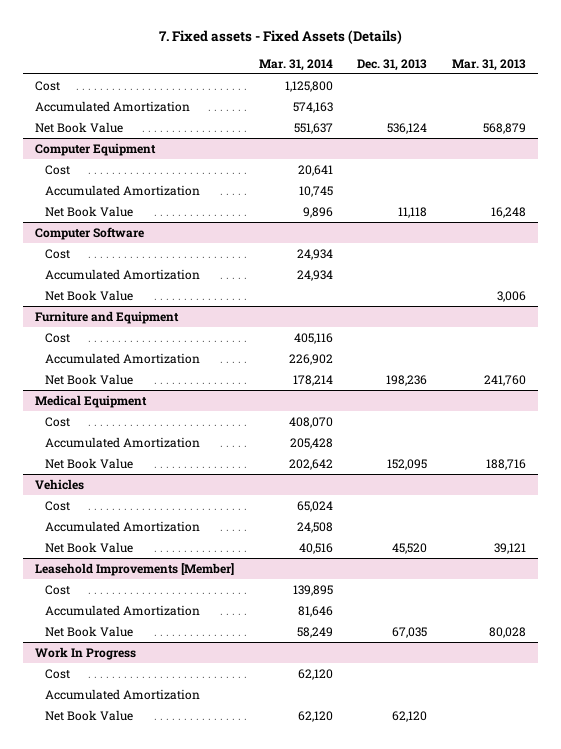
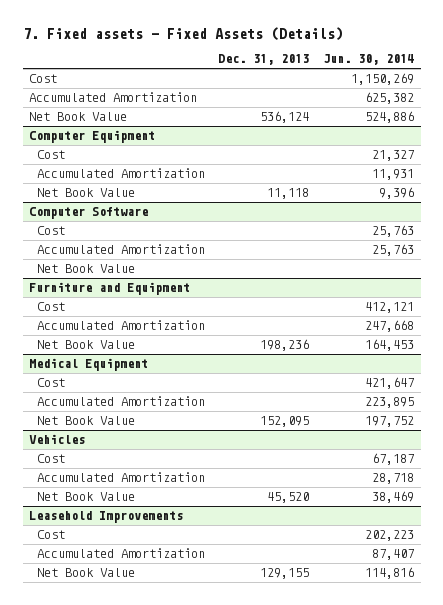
[258,58,333,71] Mar. 31, 2014 -> none
[451,58,526,71] Mar. 31, 2013 -> none
none -> [322,54,414,66] Jun. 30, 2014
[35,562,235,576] Leasehold Improvements [Member] -> [29,511,184,524] Leasehold Improvements
[35,646,137,660] Work In Progress -> none
[44,668,70,679] Cost -> none
[44,688,200,700] Accumulated Amortization -> none
[44,709,133,721] Net Book Value -> none
[392,626,428,638] 67,035 -> [260,568,310,580] 129,155

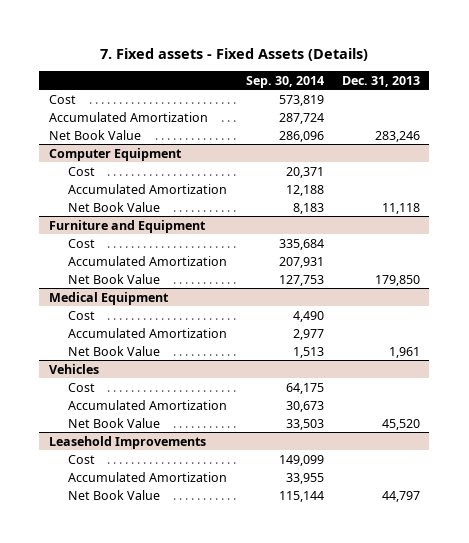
[322,54,414,66] Jun. 30, 2014 -> none
none -> [245,75,324,88] Sep. 30, 2014
[260,111,310,124] 536,124 -> [375,130,421,142] 283,246
[29,207,149,220] Computer Software -> none
[36,226,65,236] Cost -> none
[36,244,205,255] Accumulated Amortization -> none
[36,264,135,274] Net Book Value -> none
[260,339,310,352] 198,236 -> [375,274,421,286] 179,850
[260,416,310,428] 152,095 -> [389,346,421,358] 1,961
[260,568,310,580] 129,155 -> [382,490,421,502] 44,797

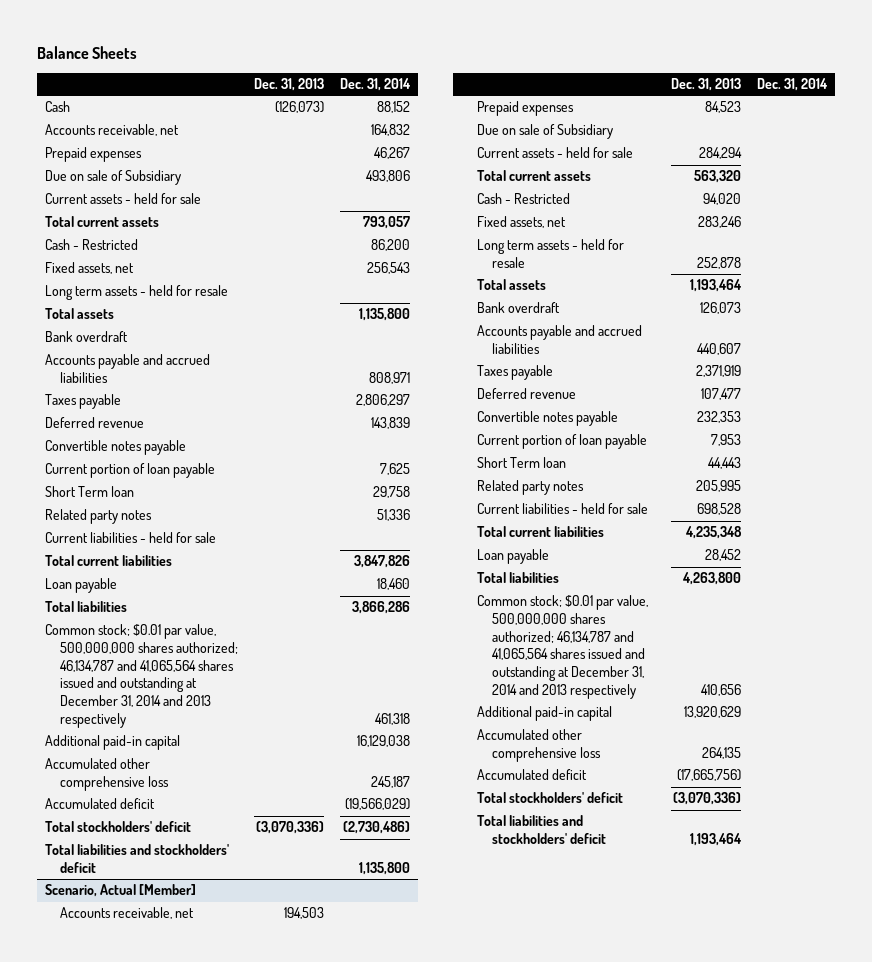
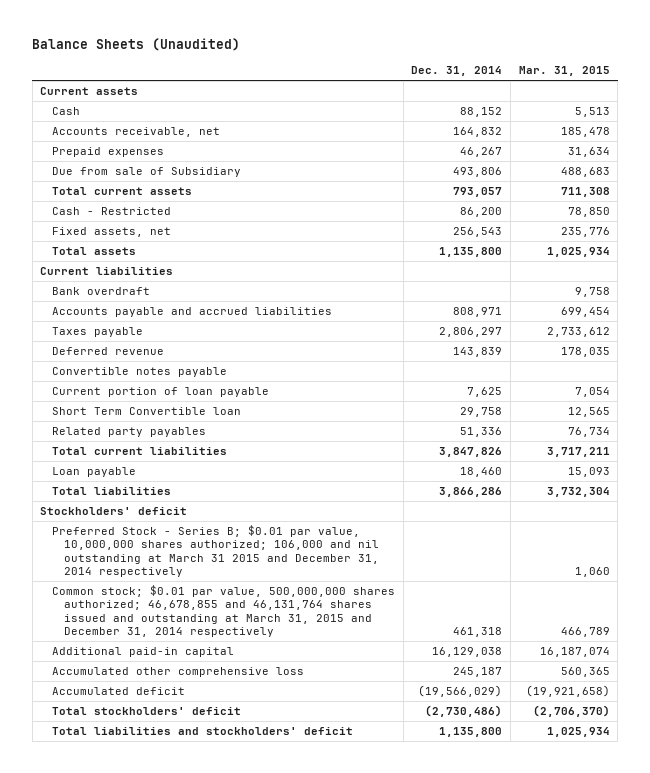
[36,45,137,59] Balance Sheets -> [32,38,241,52] Balance Sheets (Unaudited)
[254,78,325,92] Dec. 31, 2013 -> none
none -> [518,66,610,77] Mar. 31, 2015
none -> [40,87,139,96] Current assets
[44,193,201,205] Current assets - held for sale -> none
[44,170,181,186] Due on sale of Subsidiary -> [52,167,242,178] Due from sale of Subsidiary
[44,285,228,301] Long term assets - held for resale -> none
none -> [40,267,174,276] Current liabilities
[44,532,216,544] Current liabilities - held for sale -> none
[44,486,134,498] Short Term loan -> [52,407,242,416] Short Term Convertible loan
[44,509,152,525] Related party notes -> [52,427,207,438] Related party payables
none -> [40,507,188,516] Stockholders' deficit
none -> [52,525,380,578] Preferred Stock - Series B; $0.01 par value, 10,000,000 shares authorized; 106,000 and nil outstanding at March 31 2015 and December 31, 2014 respectively
[44,624,239,728] Common stock; $0.01 par value, 500,000,000 shares authorized; 46,134,787 and 41,065,564 shares issued and outstanding at December 31, 2014 and 2013 respectively -> [52,585,396,638] Common stock; $0.01 par value, 500,000,000 shares authorized; 46,678,855 and 46,131,764 shares issued and outstanding at March 31, 2015 and December 31, 2014 respectively
[44,884,196,898] Scenario, Actual [Member] -> none
[60,907,195,920] Accounts receivable, net -> none
[476,101,574,117] Prepaid expenses -> none
[476,124,613,140] Due on sale of Subsidiary -> none
[476,147,633,159] Current assets - held for sale -> none
[476,170,591,182] Total current assets -> none
[476,193,570,205] Cash - Restricted -> none
[476,216,566,229] Fixed assets, net -> none
[476,239,624,269] Long term assets - held for resale -> none
[476,279,546,291] Total assets -> none
[476,302,560,314] Bank overdraft -> none
[476,325,642,355] Accounts payable and accrued liabilities -> none
[476,365,553,381] Taxes payable -> none
[476,388,576,400] Deferred revenue -> none
[476,411,618,427] Convertible notes payable -> none
[476,434,647,450] Current portion of loan payable -> none
[476,457,566,469] Short Term loan -> none
[476,480,584,496] Related party notes -> none
[476,503,648,515] Current liabilities - held for sale -> none
[476,526,604,538] Total current liabilities -> none
[476,549,549,565] Loan payable -> none
[476,572,559,584] Total liabilities -> none
[476,595,648,699] Common stock; $0.01 par value, 500,000,000 shares authorized; 46,134,787 and 41,065,564 shares issued and outstanding at December 31, 2014 and 2013 respectively -> none
[476,706,612,722] Additional paid-in capital -> none
[476,729,602,763] Accumulated other comprehensive loss -> none
[476,769,587,781] Accumulated deficit -> none
[476,792,623,804] Total stockholders' deficit -> none
[476,815,607,845] Total liabilities and stockholders' deficit -> none

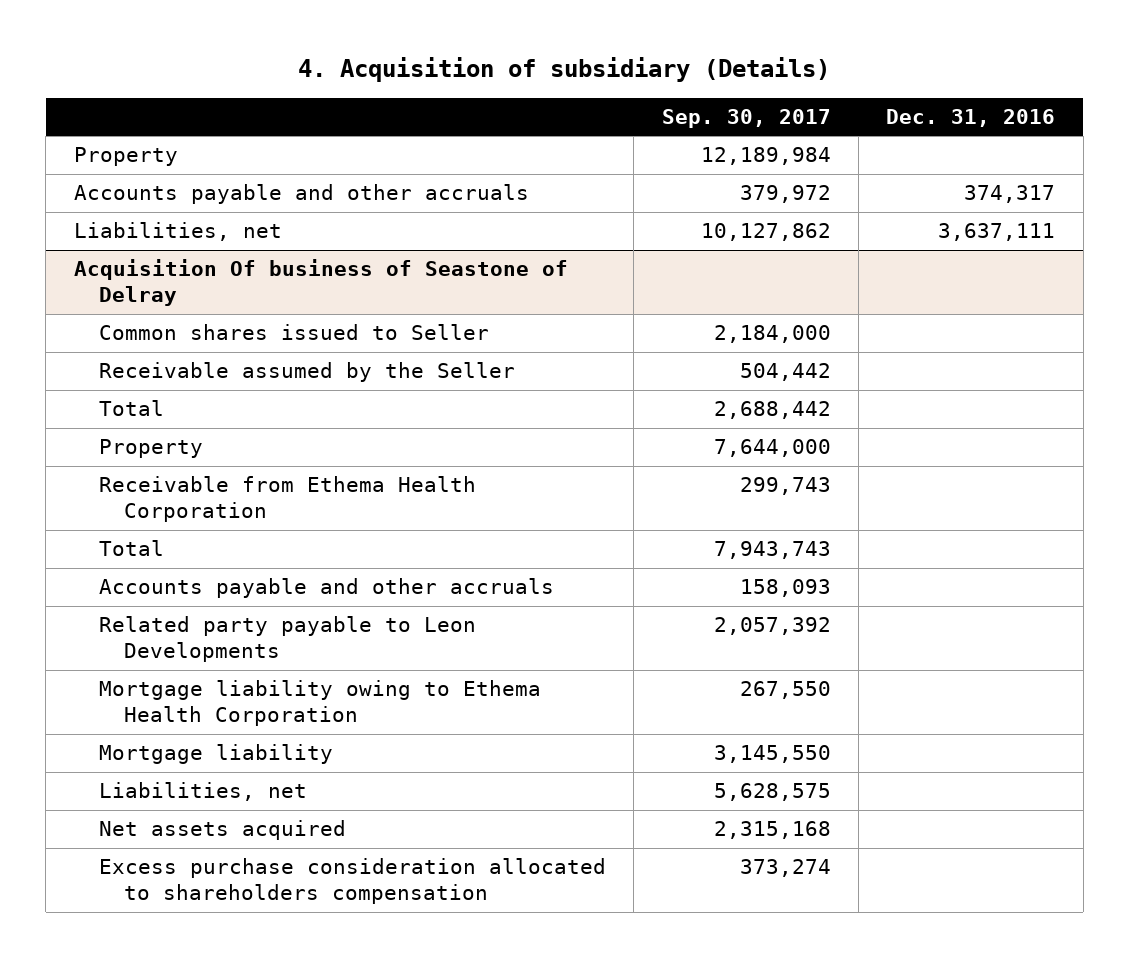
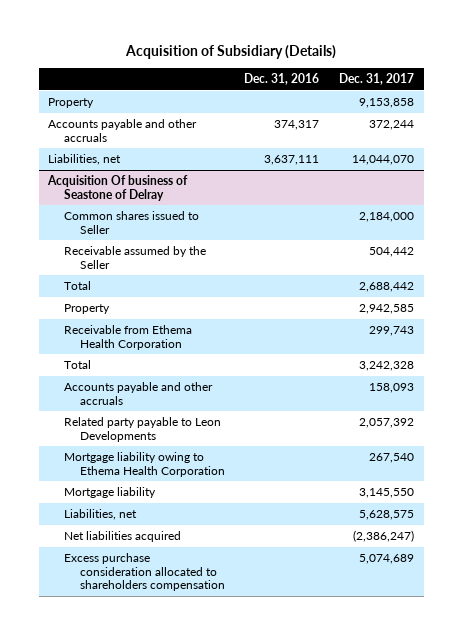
[298,57,831,83] 4. Acquisition of subsidiary (Details) -> [125,45,337,60] Acquisition of Subsidiary (Details)
[661,108,831,128] Sep. 30, 2017 -> none
none -> [339,72,415,85] Dec. 31, 2017
[98,820,346,841] Net assets acquired -> [64,530,182,542] Net liabilities acquired

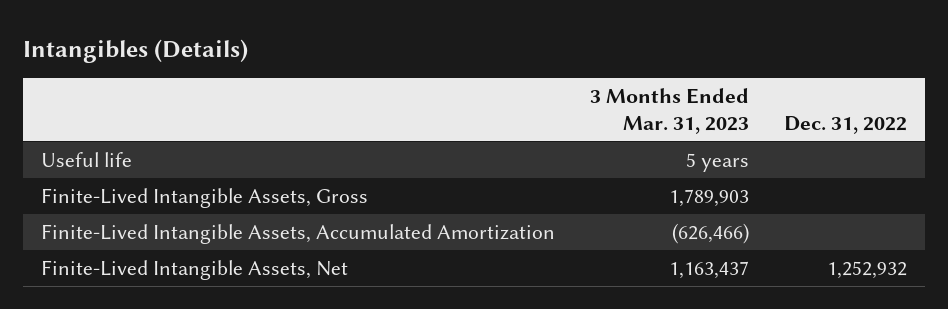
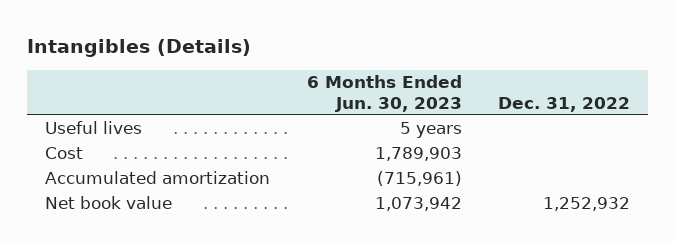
[589,87,749,134] 3 Months Ended Mar. 31, 2023 -> none
none -> [306,75,462,112] 6 Months Ended Jun. 30, 2023
[40,151,132,167] Useful life -> [45,121,143,135] Useful lives
[40,187,368,208] Finite-Lived Intangible Assets, Gross -> [45,147,84,160] Cost
[40,223,555,244] Finite-Lived Intangible Assets, Accumulated Amortization -> [45,171,271,185] Accumulated amortization
[40,259,348,280] Finite-Lived Intangible Assets, Net -> [45,196,173,210] Net book value

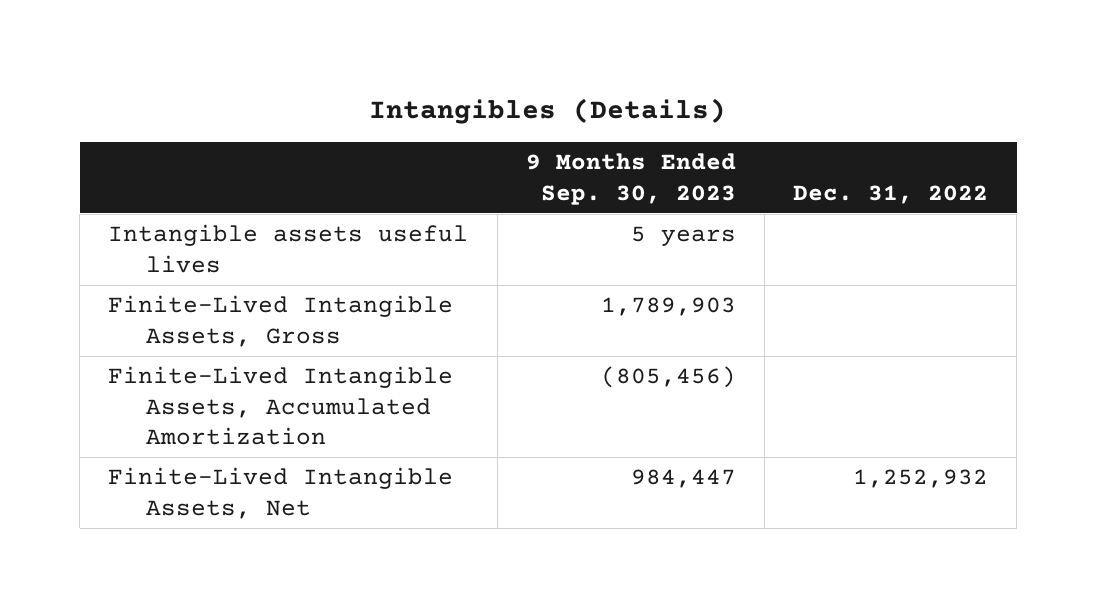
[306,75,462,112] 6 Months Ended Jun. 30, 2023 -> none
none -> [525,153,736,205] 9 Months Ended Sep. 30, 2023
[45,121,143,135] Useful lives -> [108,224,469,273] Intangible assets useful lives
[45,147,84,160] Cost -> [108,295,454,347] Finite-Lived Intangible Assets, Gross
[45,171,271,185] Accumulated amortization -> [108,366,454,446] Finite-Lived Intangible Assets, Accumulated Amortization
[45,196,173,210] Net book value -> [108,467,454,519] Finite-Lived Intangible Assets, Net

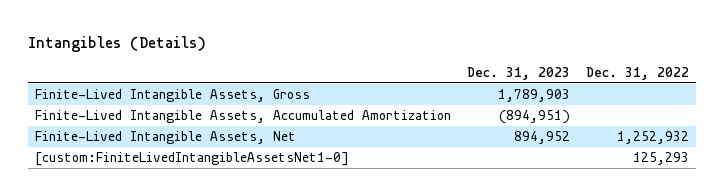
[525,153,736,205] 9 Months Ended Sep. 30, 2023 -> none
none -> [466,67,570,81] Dec. 31, 2023
[108,224,469,273] Intangible assets useful lives -> none
none -> [35,152,350,167] [custom:FiniteLivedIntangibleAssetsNet1-0]

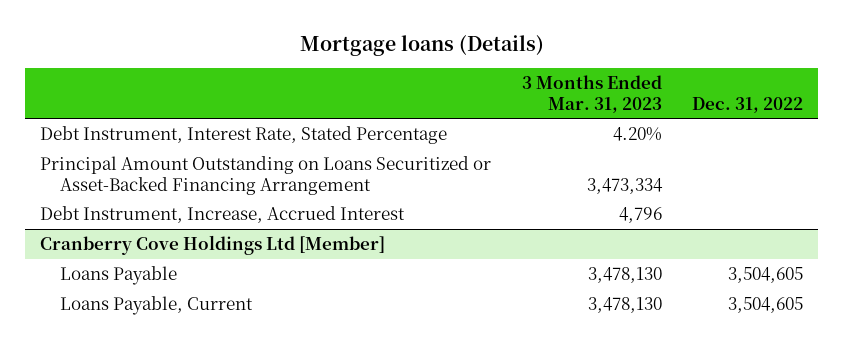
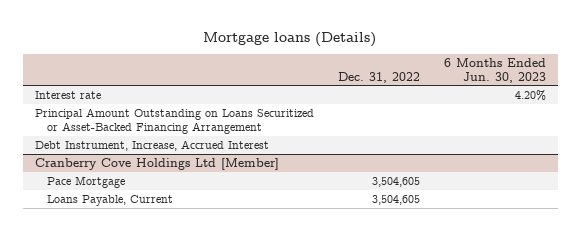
[521,74,662,113] 3 Months Ended Mar. 31, 2023 -> none
none -> [443,57,546,83] 6 Months Ended Jun. 30, 2023
[40,126,448,145] Debt Instrument, Interest Rate, Stated Percentage -> [35,90,102,99] Interest rate
[59,266,177,286] Loans Payable -> [47,175,126,188] Pace Mortgage

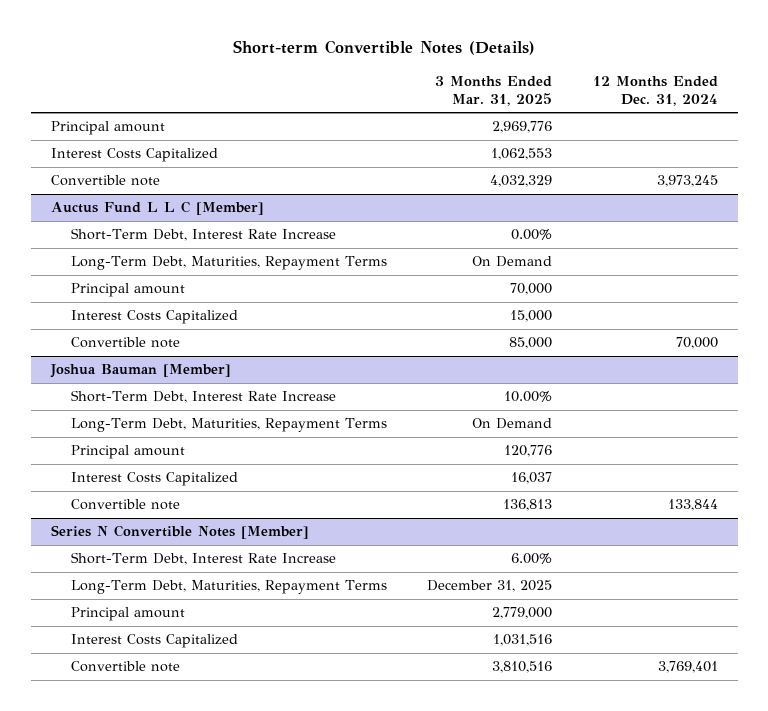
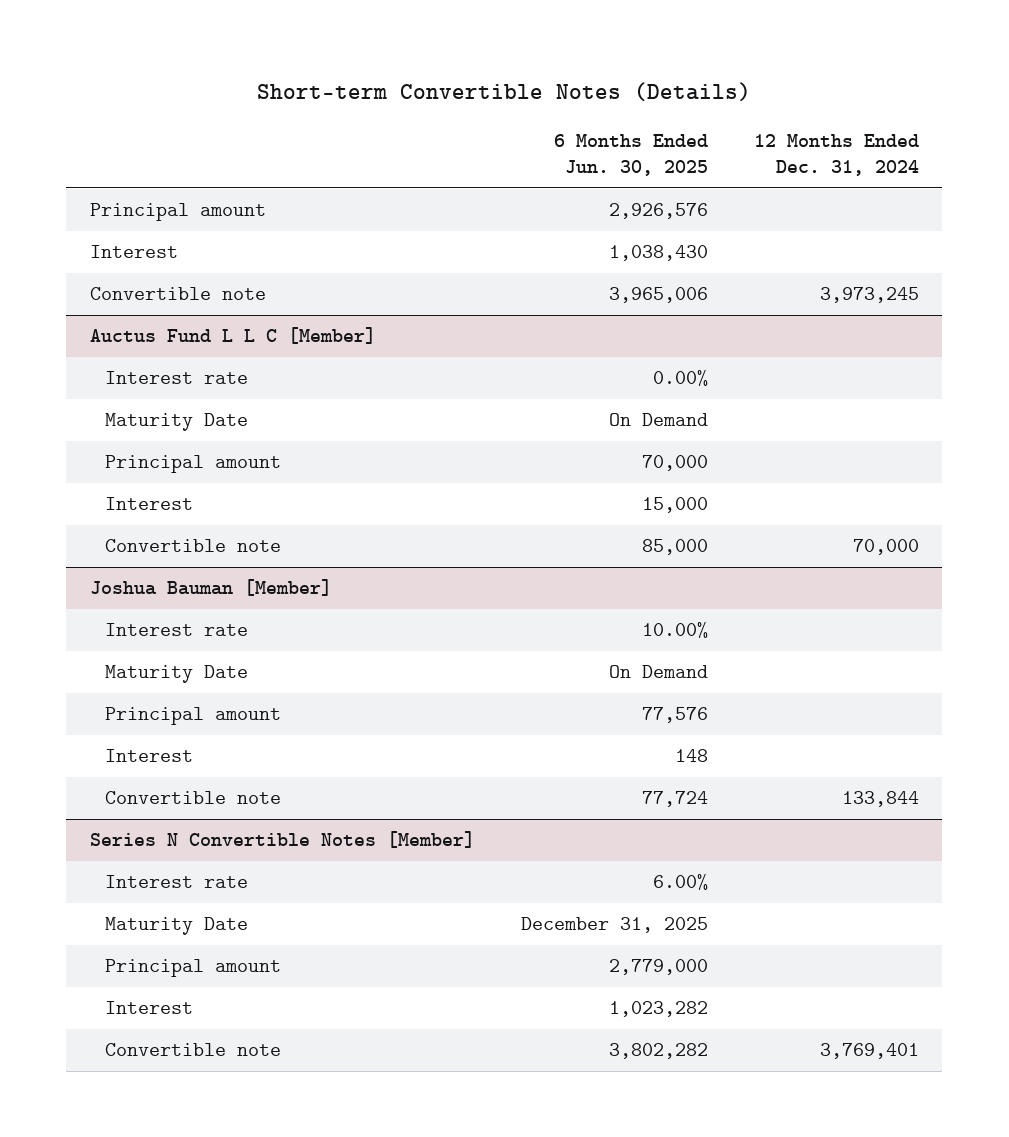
[435,76,553,106] 3 Months Ended Mar. 31, 2025 -> none
none -> [553,133,708,176] 6 Months Ended Jun. 30, 2025
[50,148,218,163] Interest Costs Capitalized -> [89,245,178,259] Interest
[71,228,337,242] Short-Term Debt, Interest Rate Increase -> [105,371,249,385] Interest rate
[71,256,388,271] Long-Term Debt, Maturities, Repayment Terms -> [105,413,249,432] Maturity Date
[71,310,239,325] Interest Costs Capitalized -> [105,497,194,511] Interest
[71,390,337,404] Short-Term Debt, Interest Rate Increase -> [105,623,249,637] Interest rate
[71,418,388,433] Long-Term Debt, Maturities, Repayment Terms -> [105,665,249,684] Maturity Date
[71,472,239,487] Interest Costs Capitalized -> [105,749,194,763] Interest
[71,552,337,566] Short-Term Debt, Interest Rate Increase -> [105,875,249,889] Interest rate
[71,580,388,595] Long-Term Debt, Maturities, Repayment Terms -> [105,917,249,936] Maturity Date
[71,634,239,649] Interest Costs Capitalized -> [105,1001,194,1015] Interest

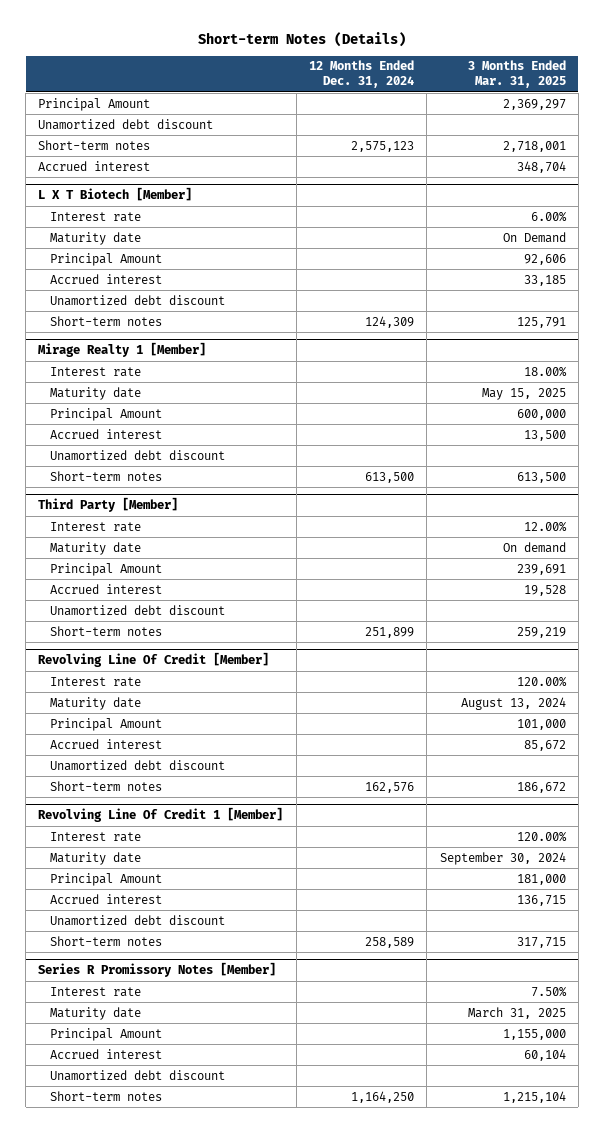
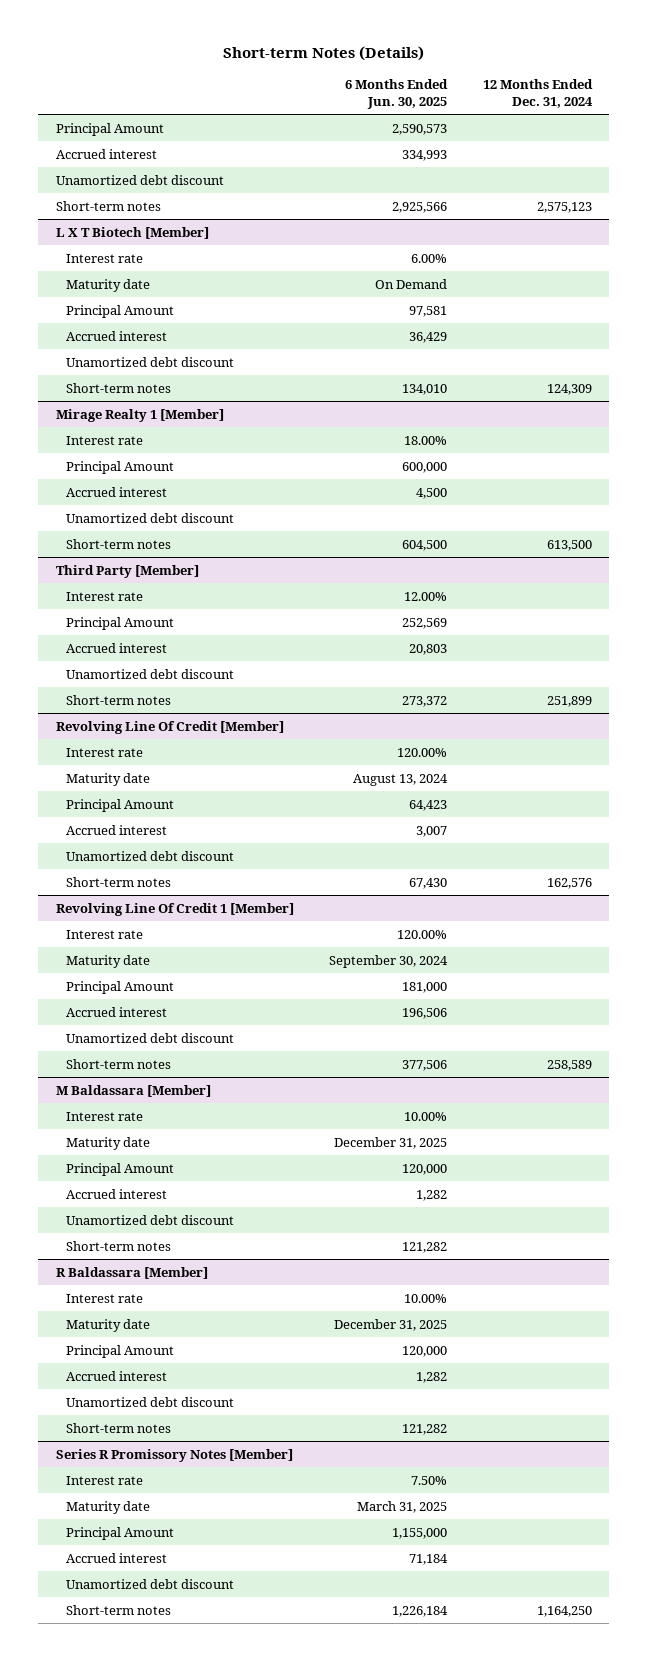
[467,60,566,89] 3 Months Ended Mar. 31, 2025 -> none
none -> [345,79,449,109] 6 Months Ended Jun. 30, 2025
[38,160,151,171] Accrued interest -> [55,148,157,159] Accrued interest
[49,386,141,400] Maturity date -> none
[49,541,141,555] Maturity date -> none
none -> [55,1084,211,1097] M Baldassara [Member]
none -> [66,1111,144,1121] Interest rate
none -> [66,1136,151,1150] Maturity date
none -> [66,1162,175,1176] Principal Amount
none -> [66,1188,168,1199] Accrued interest
none -> [66,1214,235,1225] Unamortized debt discount
none -> [66,1240,172,1251] Short-term notes
none -> [55,1266,208,1279] R Baldassara [Member]
none -> [66,1293,144,1303] Interest rate
none -> [66,1318,151,1332] Maturity date
none -> [66,1344,175,1358] Principal Amount
none -> [66,1370,168,1381] Accrued interest
none -> [66,1396,235,1407] Unamortized debt discount
none -> [66,1422,172,1433] Short-term notes

